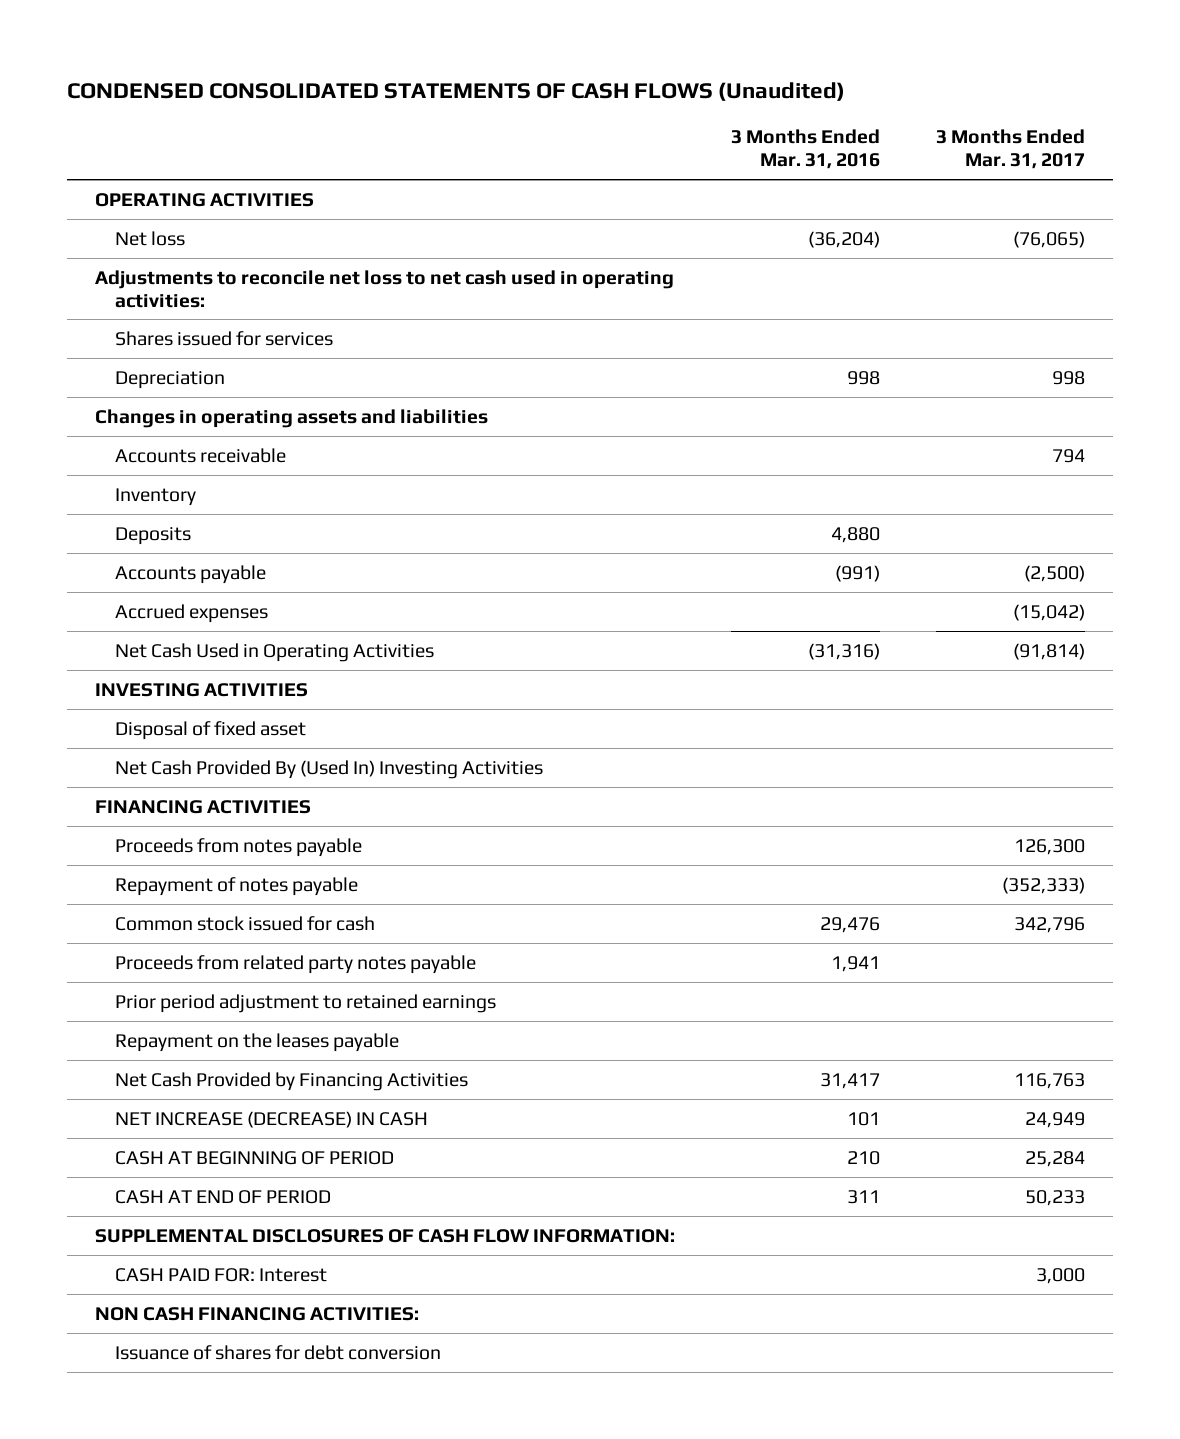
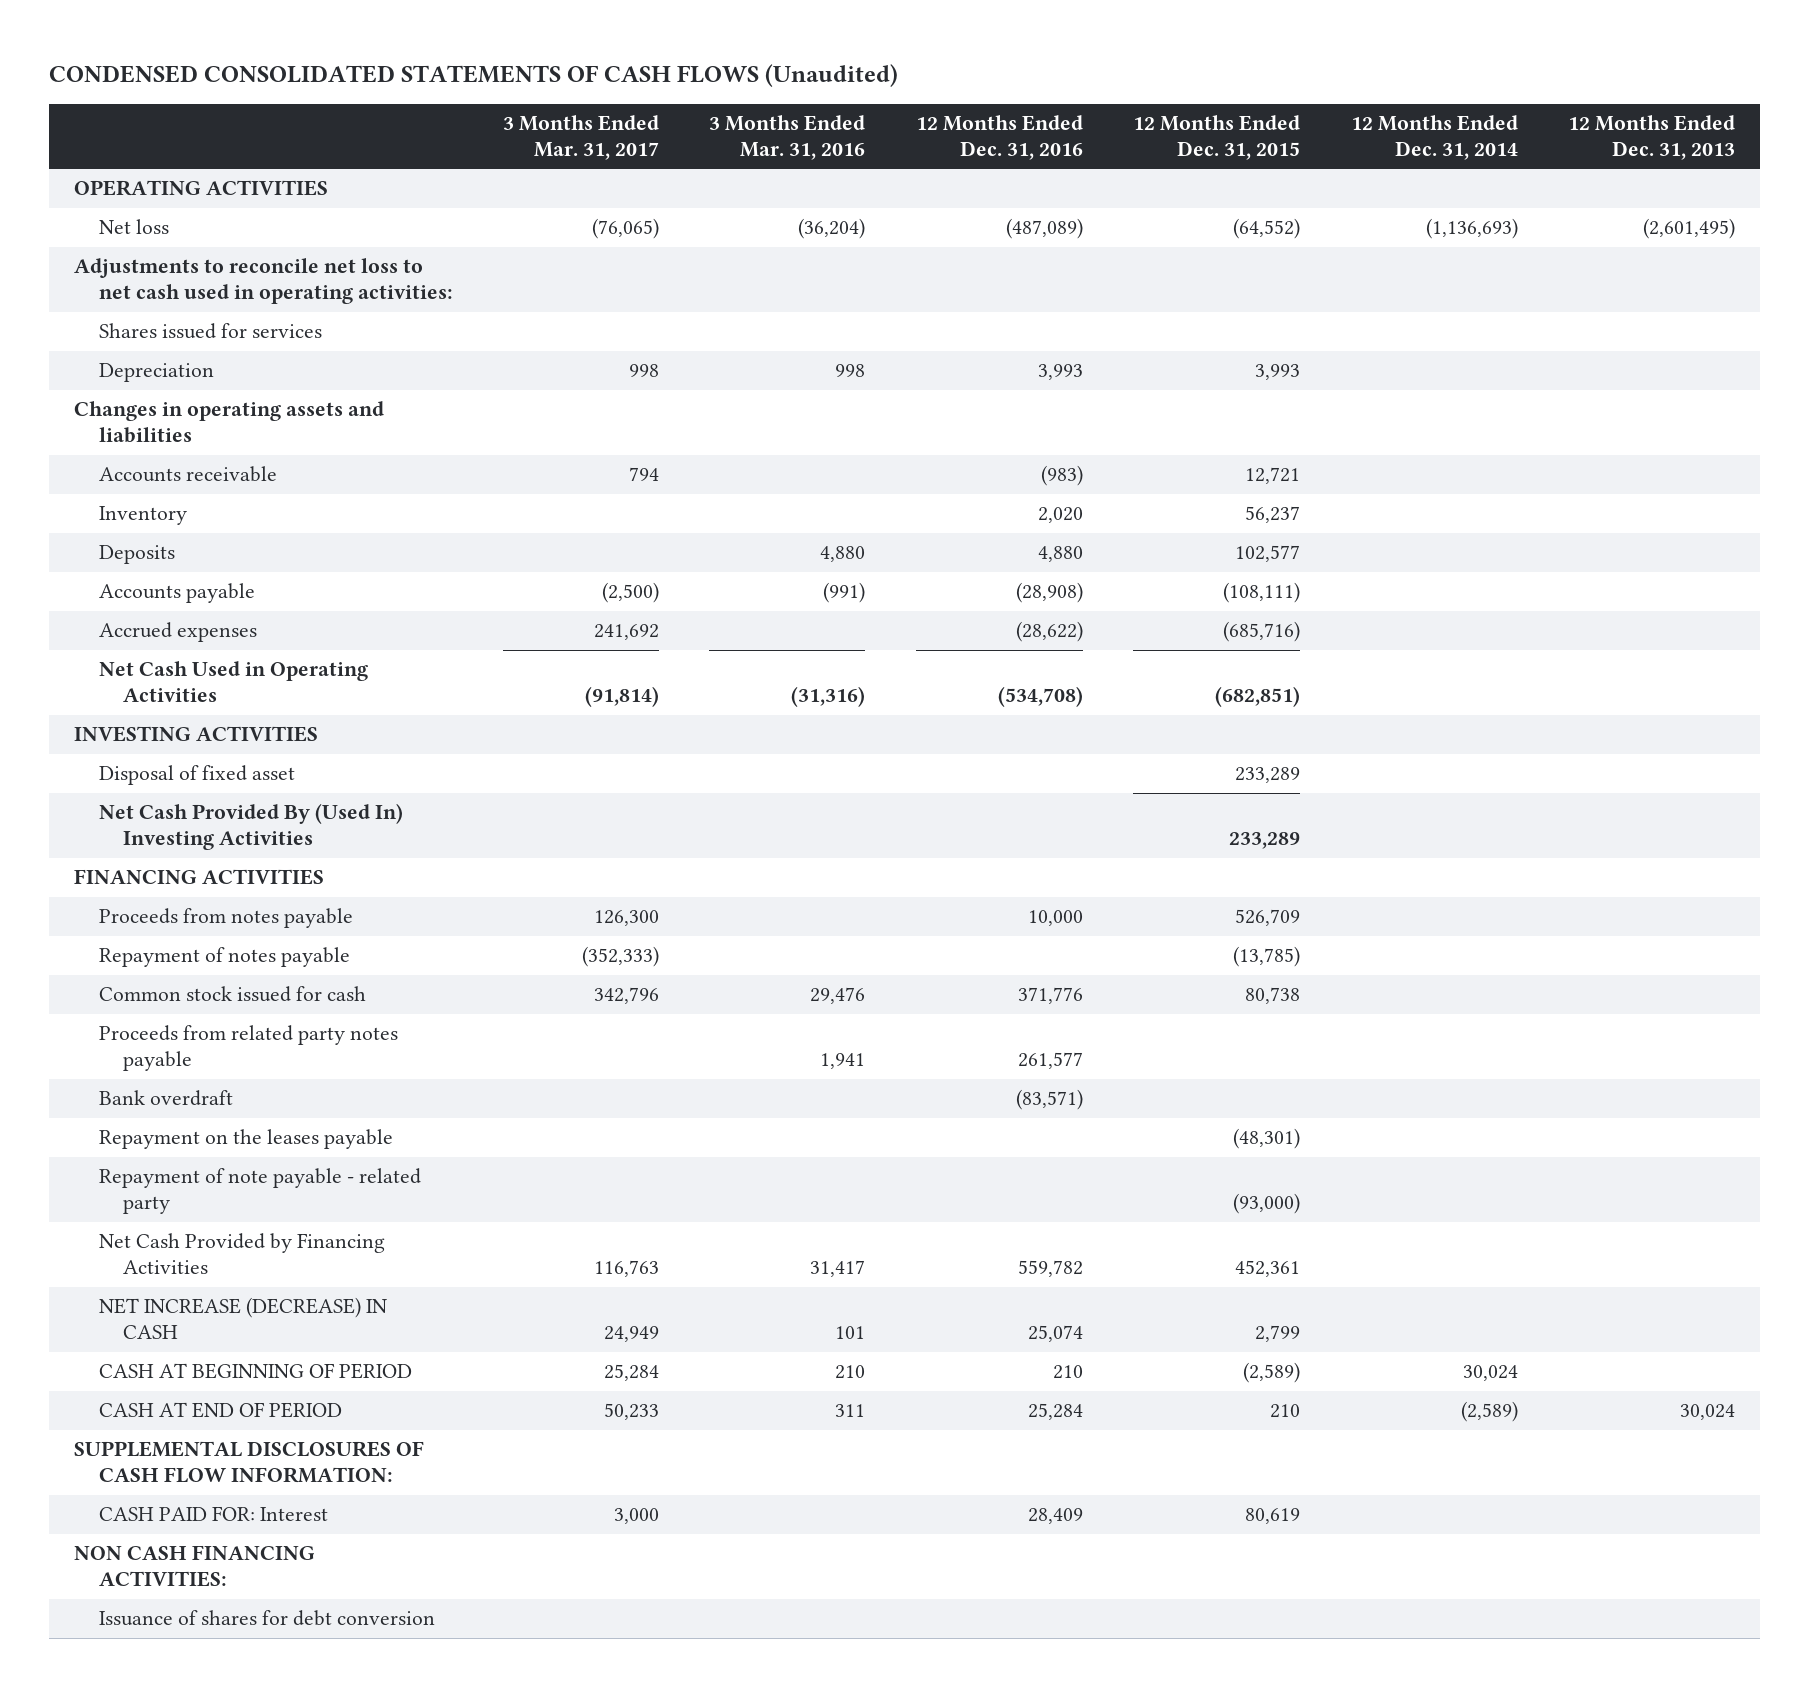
none -> [915,114,1083,160] 12 Months Ended Dec. 31, 2016
none -> [1133,114,1301,160] 12 Months Ended Dec. 31, 2015
none -> [1350,114,1518,160] 12 Months Ended Dec. 31, 2014
none -> [1567,114,1735,160] 12 Months Ended Dec. 31, 2013
[1012,603,1085,621] (15,042) -> [593,624,659,641] 241,692
[115,993,497,1013] Prior period adjustment to retained earnings -> none
none -> [98,1090,233,1107] Bank overdraft
none -> [98,1168,421,1215] Repayment of note payable - related party

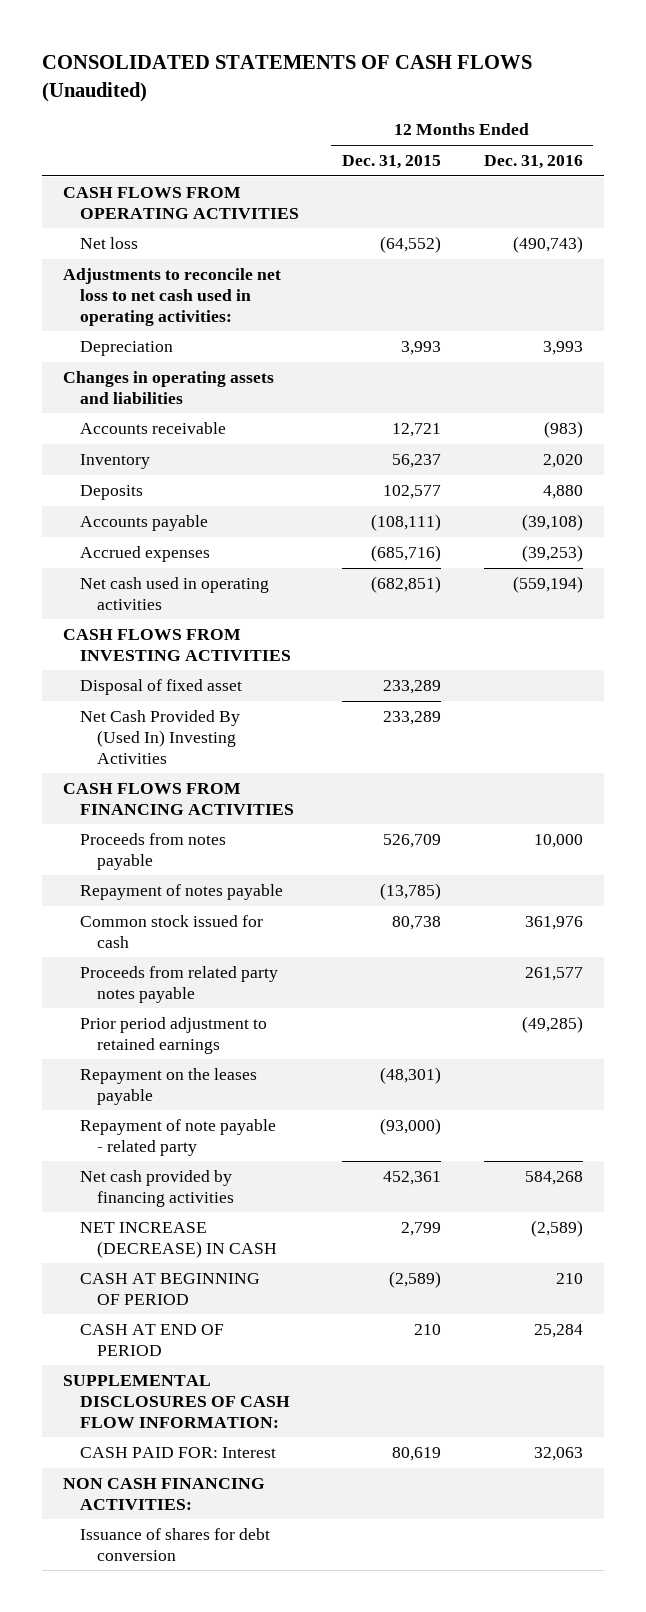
[48,64,898,88] CONDENSED CONSOLIDATED STATEMENTS OF CASH FLOWS (Unaudited) -> [41,55,532,102] CONSOLIDATED STATEMENTS OF CASH FLOWS (Unaudited)
[502,114,659,160] 3 Months Ended Mar. 31, 2017 -> none
[709,114,866,160] 3 Months Ended Mar. 31, 2016 -> none
[1350,114,1518,160] 12 Months Ended Dec. 31, 2014 -> none
[1567,114,1735,160] 12 Months Ended Dec. 31, 2013 -> none
[73,180,328,197] OPERATING ACTIVITIES -> [63,187,300,219] CASH FLOWS FROM OPERATING ACTIVITIES
[1005,218,1083,240] (487,089) -> [512,236,583,254] (490,743)
[98,323,322,340] Shares issued for services -> none
[1015,582,1083,604] (28,908) -> [521,514,583,532] (39,108)
[1015,621,1083,643] (28,622) -> [521,545,583,563] (39,253)
[98,661,368,703] Net Cash Used in Operating Activities -> [80,577,270,610] Net cash used in operating activities
[997,686,1083,708] (534,708) -> [512,576,583,594] (559,194)
[73,726,318,743] INVESTING ACTIVITIES -> [63,629,292,661] CASH FLOWS FROM INVESTING ACTIVITIES
[73,869,324,886] FINANCING ACTIVITIES -> [63,783,295,815] CASH FLOWS FROM FINANCING ACTIVITIES
[1017,987,1083,1005] 371,776 -> [524,916,583,931] 361,976
[98,1090,233,1107] Bank overdraft -> none
none -> [80,1017,268,1054] Prior period adjustment to retained earnings
[98,1233,385,1275] Net Cash Provided by Financing Activities -> [80,1170,234,1207] Net cash provided by financing activities
[1017,1260,1083,1278] 559,782 -> [524,1171,583,1186] 584,268
[1027,1325,1083,1343] 25,074 -> [530,1220,583,1238] (2,589)
[1027,1508,1083,1525] 28,409 -> [533,1447,583,1462] 32,063

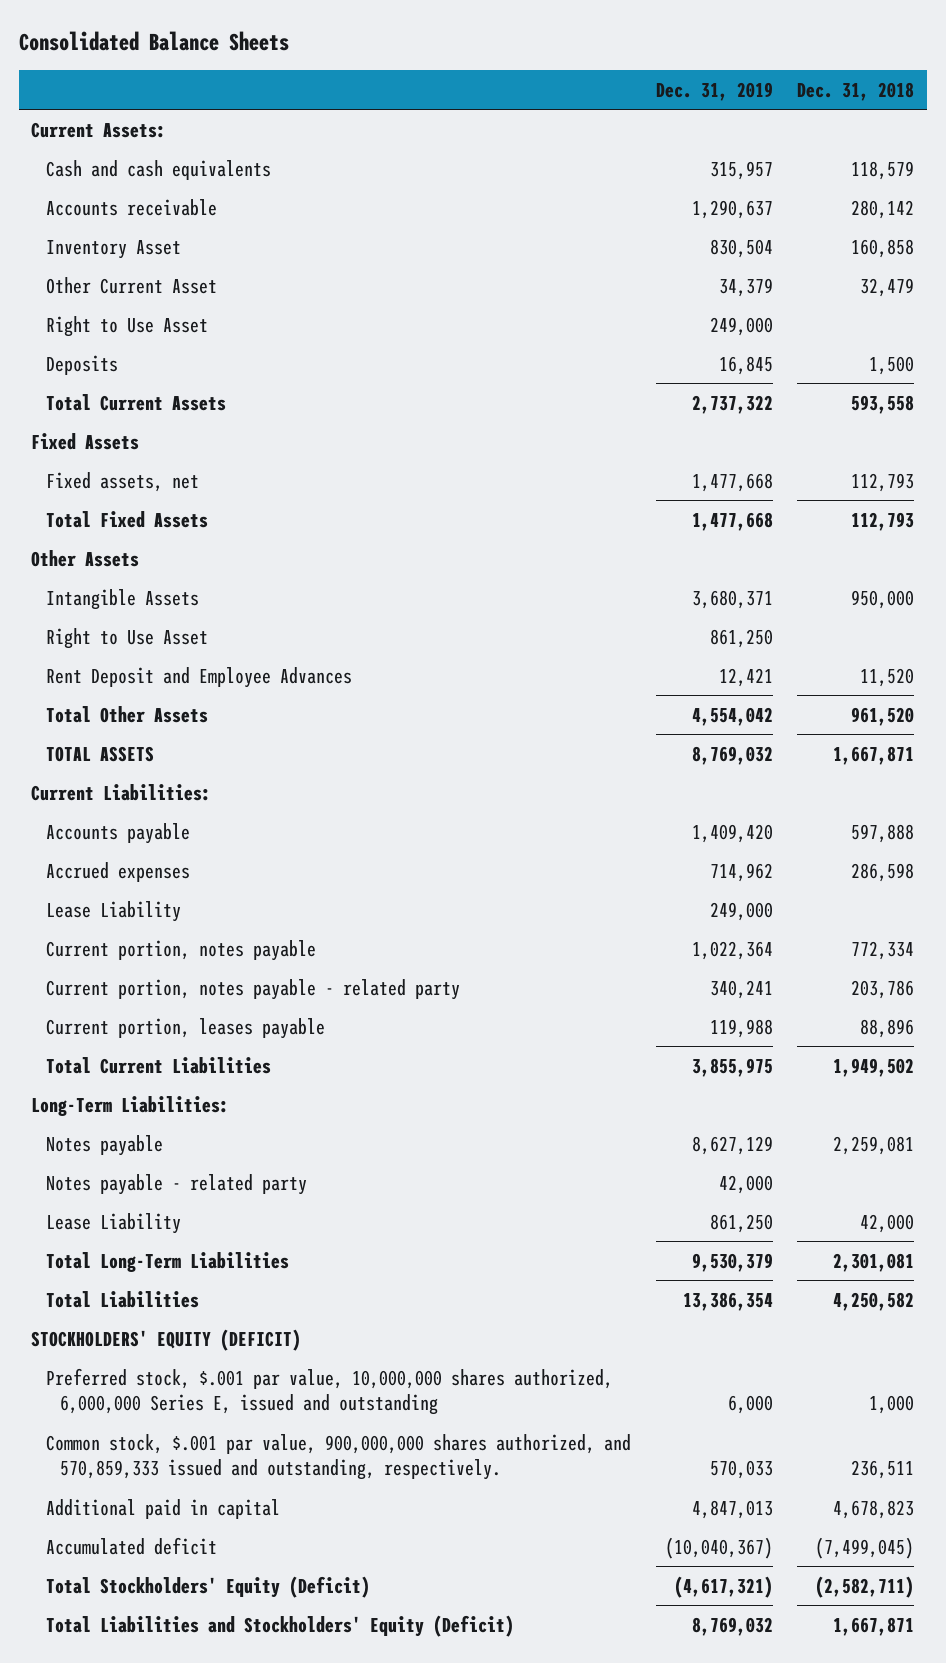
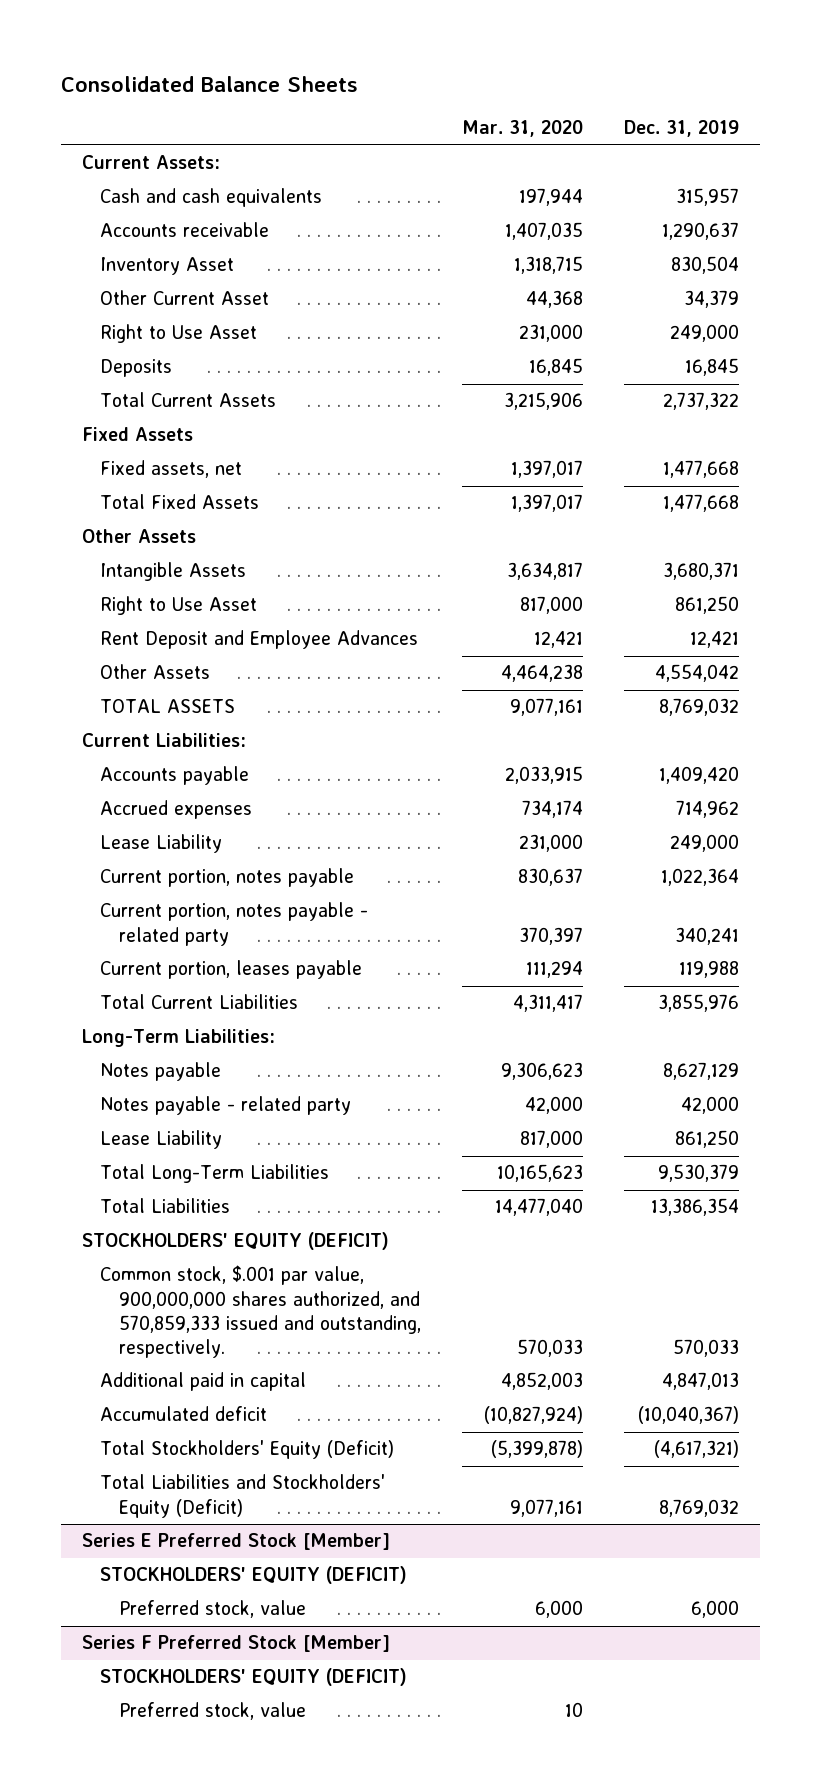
[797,82,915,102] Dec. 31, 2018 -> none
none -> [461,120,583,138] Mar. 31, 2020
[45,705,208,723] Total Other Assets -> [100,664,211,680] Other Assets
[691,1057,773,1077] 3,855,975 -> [658,994,740,1013] 3,855,976
[45,1367,613,1416] Preferred stock, $.001 par value, 10,000,000 shares authorized, 6,000,000 Series E, issued and outstanding -> none
none -> [82,1533,391,1551] Series E Preferred Stock [Member]
none -> [100,1566,408,1585] STOCKHOLDERS' EQUITY (DEFICIT)
none -> [118,1600,306,1619] Preferred stock, value
none -> [82,1635,391,1653] Series F Preferred Stock [Member]
none -> [100,1668,408,1687] STOCKHOLDERS' EQUITY (DEFICIT)
none -> [118,1702,306,1721] Preferred stock, value

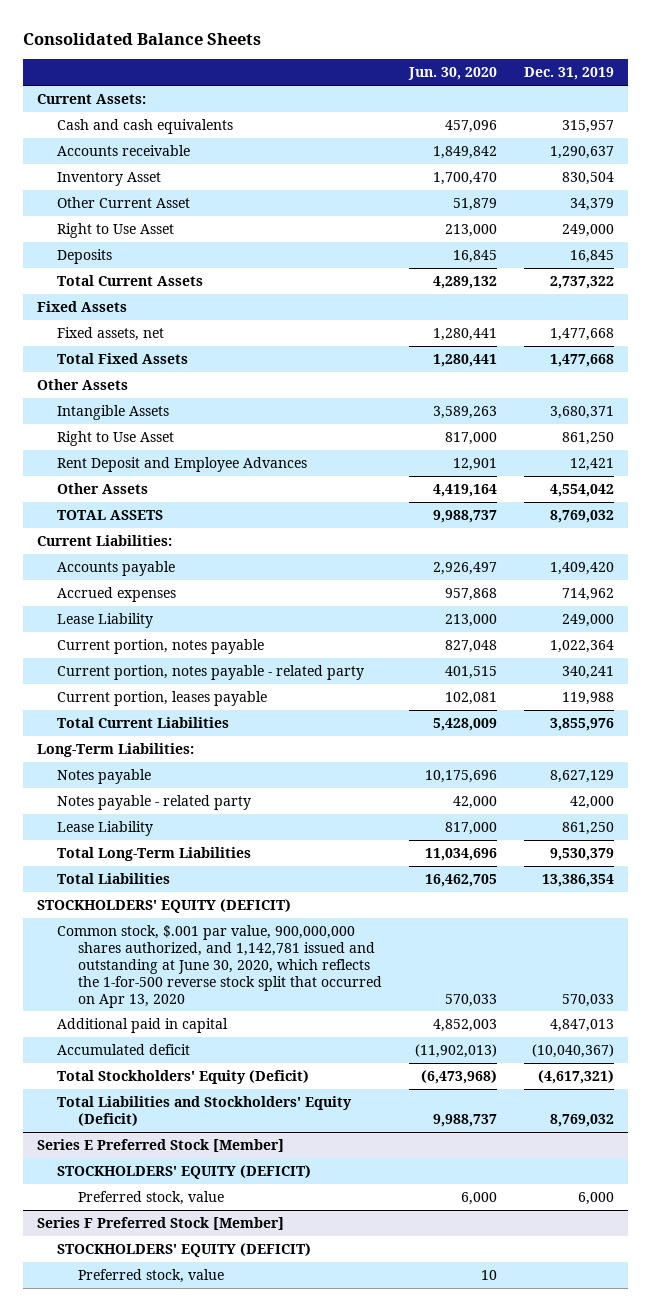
[461,120,583,138] Mar. 31, 2020 -> none
none -> [408,67,498,81] Jun. 30, 2020
[100,1265,421,1358] Common stock, $.001 par value, 900,000,000 shares authorized, and 570,859,333 issued and outstanding, respectively. -> [57,925,382,1008] Common stock, $.001 par value, 900,000,000 shares authorized, and 1,142,781 issued and outstanding at June 30, 2020, which reflects the 1-for-500 reverse stock split that occurred on Apr 13, 2020

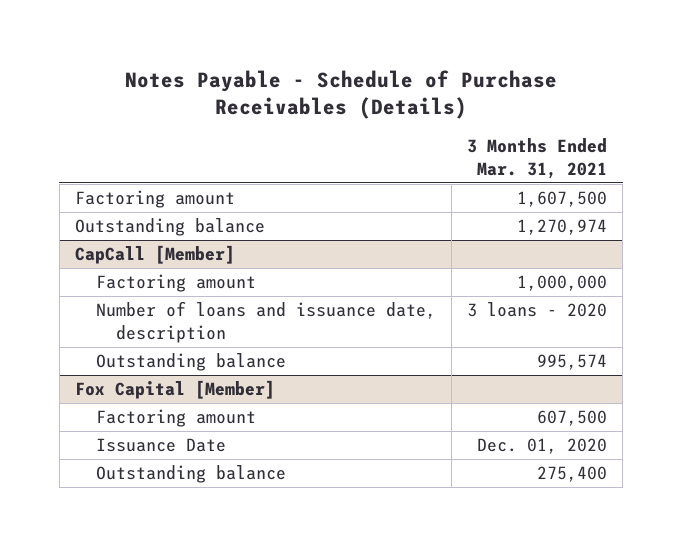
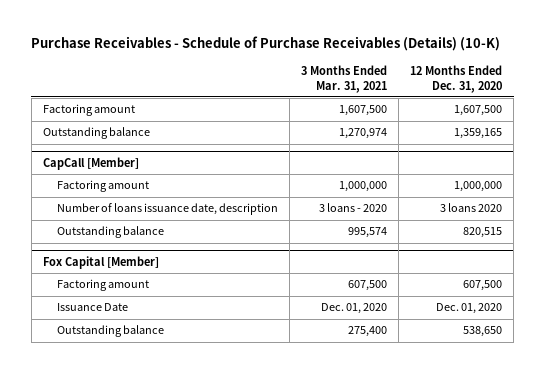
[125,69,558,120] Notes Payable - Schedule of Purchase Receivables (Details) -> [31,36,501,52] Purchase Receivables - Schedule of Purchase Receivables (Details) (10-K)
none -> [410,65,503,93] 12 Months Ended Dec. 31, 2020
[95,301,436,343] Number of loans and issuance date, description -> [57,203,279,216] Number of loans issuance date, description

